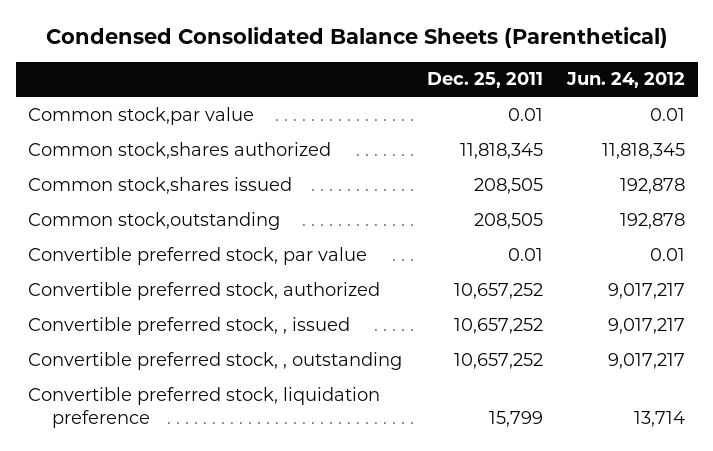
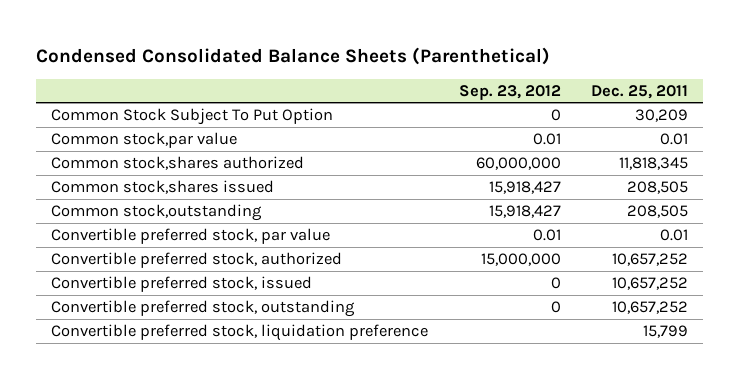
[566,72,686,89] Jun. 24, 2012 -> none
none -> [458,84,561,100] Sep. 23, 2012
none -> [51,108,334,126] Common Stock Subject To Put Option
[27,316,350,335] Convertible preferred stock, , issued -> [51,276,313,293] Convertible preferred stock, issued
[27,351,402,370] Convertible preferred stock, , outstanding -> [51,300,356,318] Convertible preferred stock, outstanding

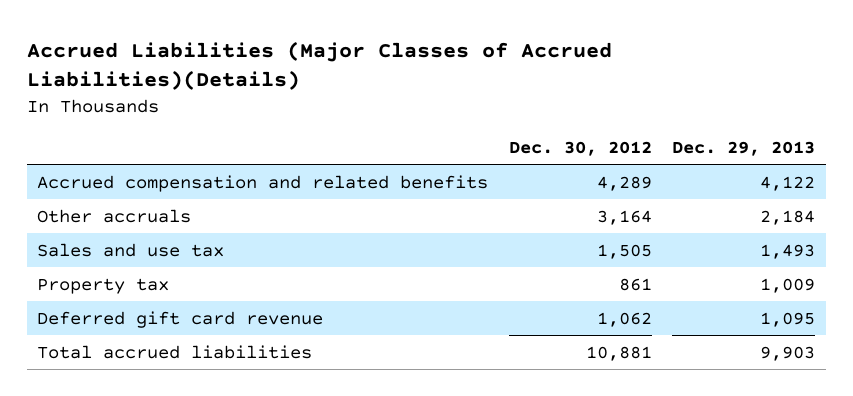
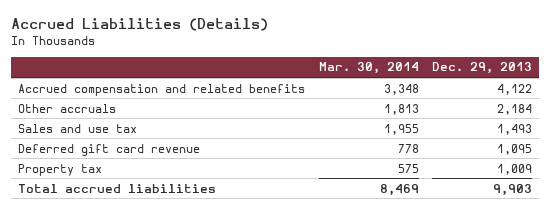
[27,40,613,90] Accrued Liabilities (Major Classes of Accrued Liabilities)(Details) -> [11,18,269,32] Accrued Liabilities (Details)
[508,141,652,157] Dec. 30, 2012 -> none
none -> [318,62,419,75] Mar. 30, 2014
[37,277,170,294] Property tax -> [17,163,102,176] Property tax

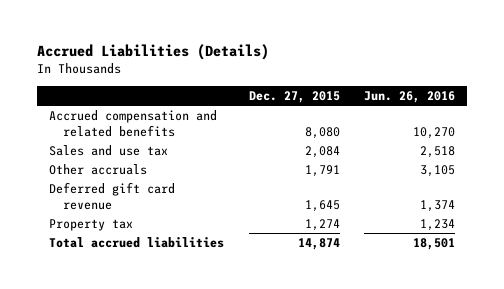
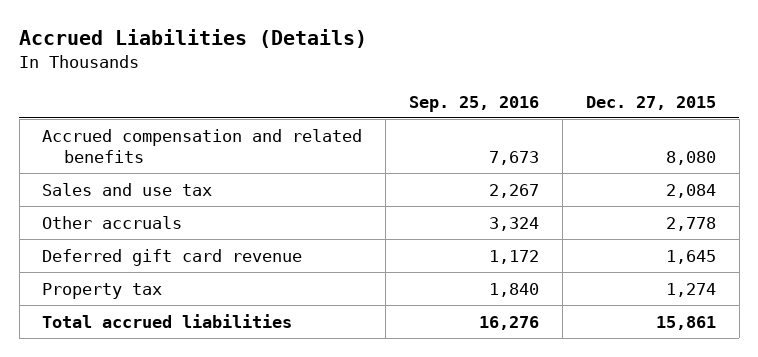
[364,90,456,103] Jun. 26, 2016 -> none
none -> [409,95,540,112] Sep. 25, 2016
[304,165,340,178] 1,791 -> [665,216,716,231] 2,778
[297,238,340,251] 14,874 -> [655,315,716,330] 15,861

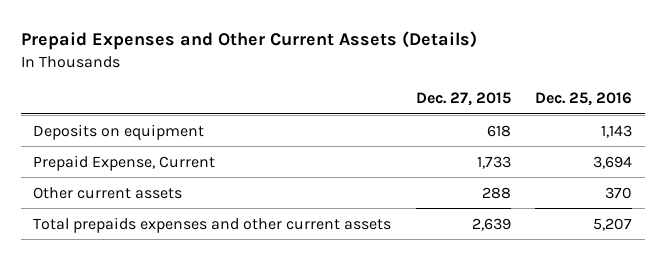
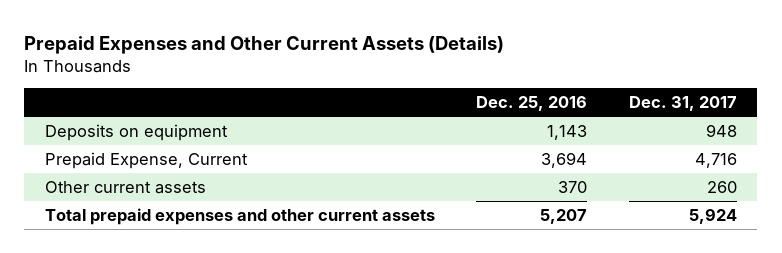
[415,92,511,107] Dec. 27, 2015 -> none
none -> [628,95,737,111] Dec. 31, 2017
[32,216,391,233] Total prepaids expenses and other current assets -> [44,208,435,226] Total prepaid expenses and other current assets

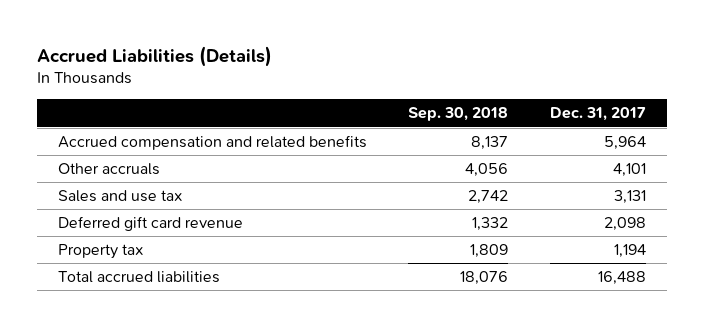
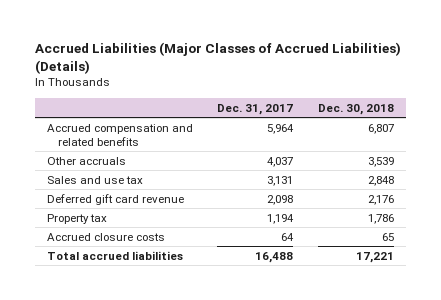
[36,45,272,67] Accrued Liabilities (Details) -> [34,41,401,74] Accrued Liabilities (Major Classes of Accrued Liabilities) (Details)
[408,107,509,122] Sep. 30, 2018 -> none
none -> [317,103,394,115] Dec. 30, 2018
[613,163,647,178] 4,101 -> [267,156,294,167] 4,037
none -> [46,232,165,241] Accrued closure costs

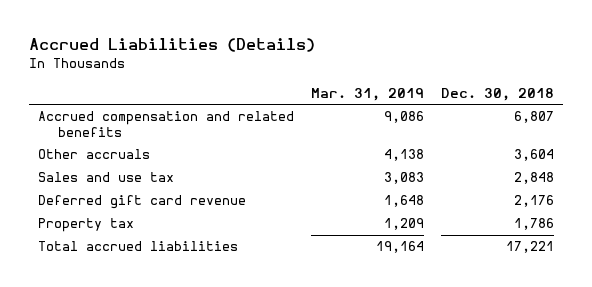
[34,41,401,74] Accrued Liabilities (Major Classes of Accrued Liabilities) (Details) -> [29,37,316,52] Accrued Liabilities (Details)
[217,103,294,115] Dec. 31, 2017 -> none
none -> [311,87,425,101] Mar. 31, 2019
[367,156,394,167] 3,539 -> [514,149,555,162] 3,604
[46,232,165,241] Accrued closure costs -> none

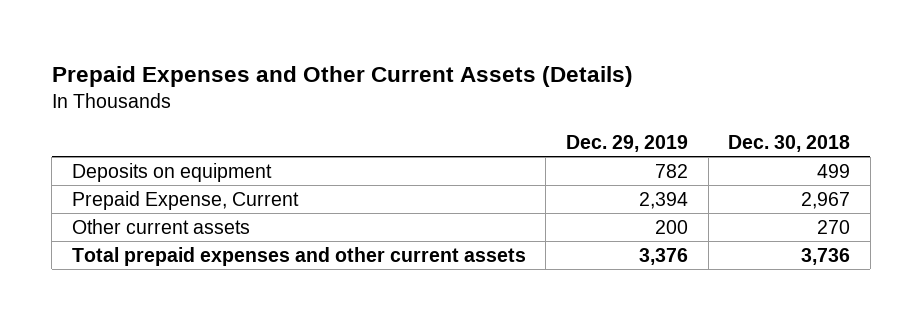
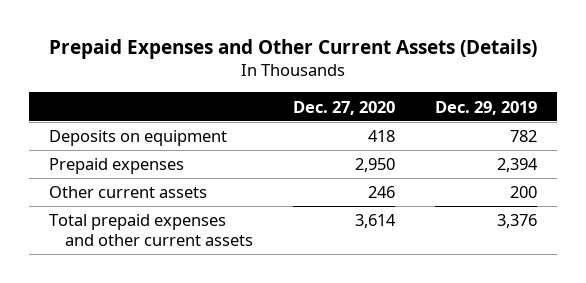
[728,134,851,152] Dec. 30, 2018 -> none
none -> [292,100,395,115] Dec. 27, 2020
[71,190,299,210] Prepaid Expense, Current -> [48,158,184,175] Prepaid expenses

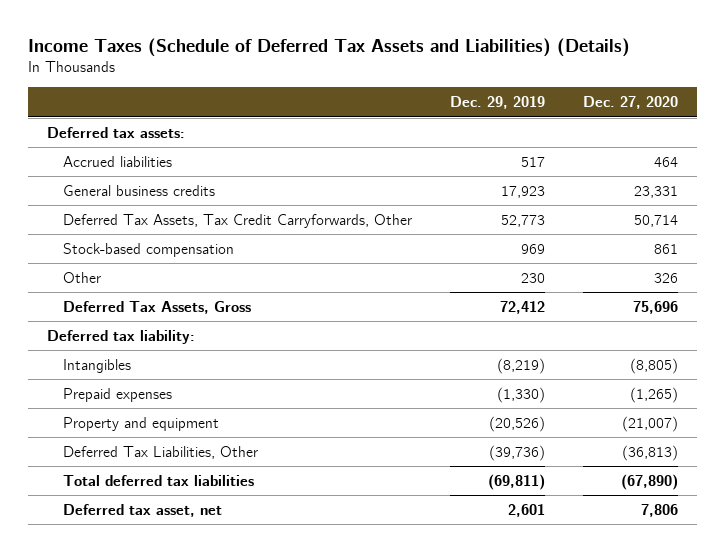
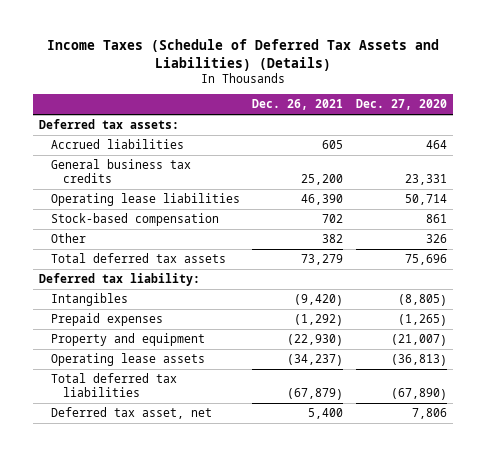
[450,96,546,110] Dec. 29, 2019 -> none
none -> [252,99,344,111] Dec. 26, 2021
[63,184,216,196] General business credits -> [50,159,191,183] General business tax credits
[63,213,413,228] Deferred Tax Assets, Tax Credit Carryforwards, Other -> [50,193,240,207] Operating lease liabilities
[63,300,252,314] Deferred Tax Assets, Gross -> [50,253,226,264] Total deferred tax assets
[63,445,259,459] Deferred Tax Liabilities, Other -> [50,353,205,367] Operating lease assets

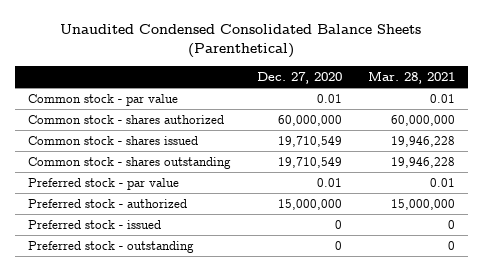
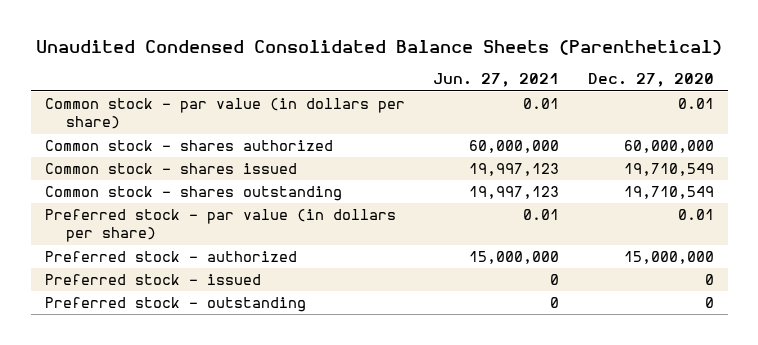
[367,70,455,84] Mar. 28, 2021 -> none
none -> [433,73,560,88] Jun. 27, 2021
[27,94,178,107] Common stock - par value -> [44,98,405,130] Common stock - par value (in dollars per share)
[27,178,179,191] Preferred stock - par value -> [44,209,396,243] Preferred stock - par value (in dollars per share)

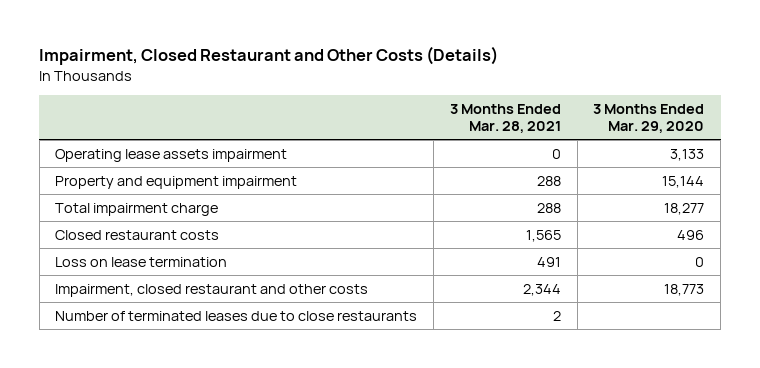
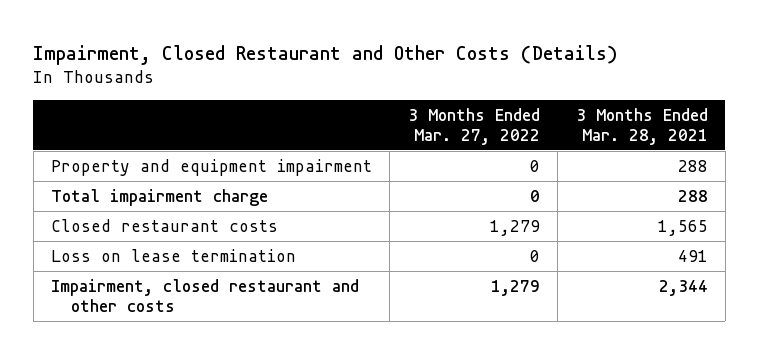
[593,104,705,133] 3 Months Ended Mar. 29, 2020 -> none
none -> [407,107,540,145] 3 Months Ended Mar. 27, 2022
[55,148,288,162] Operating lease assets impairment -> none
[55,310,418,321] Number of terminated leases due to close restaurants -> none

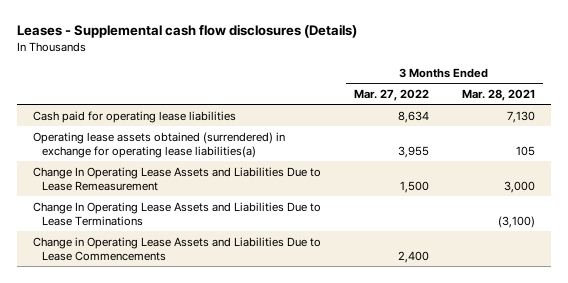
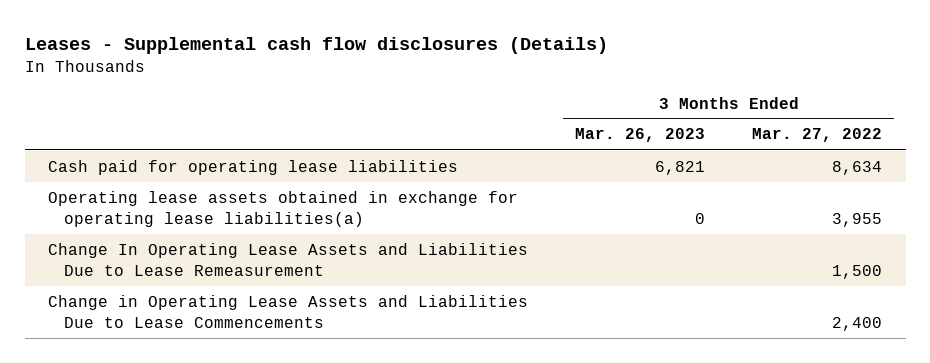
[461,89,535,102] Mar. 28, 2021 -> none
none -> [575,128,706,143] Mar. 26, 2023
[33,131,286,159] Operating lease assets obtained (surrendered) in exchange for operating lease liabilities(a) -> [48,190,519,227] Operating lease assets obtained in exchange for operating lease liabilities(a)
[33,201,322,227] Change In Operating Lease Assets and Liabilities Due to Lease Terminations -> none

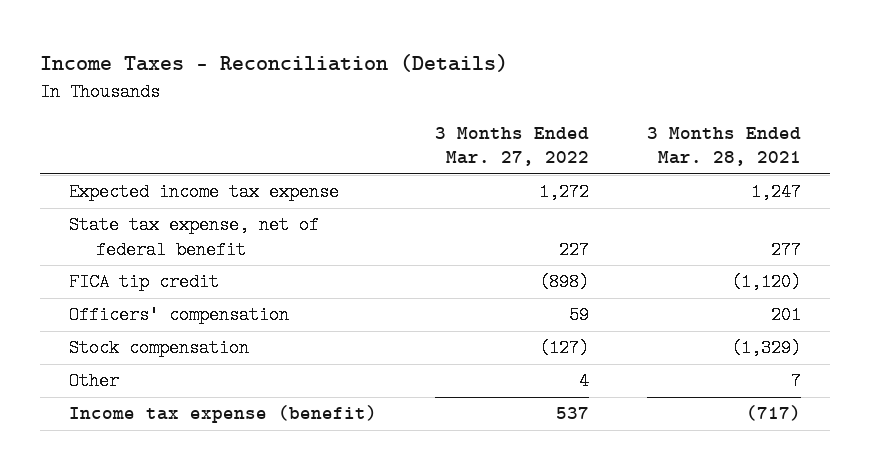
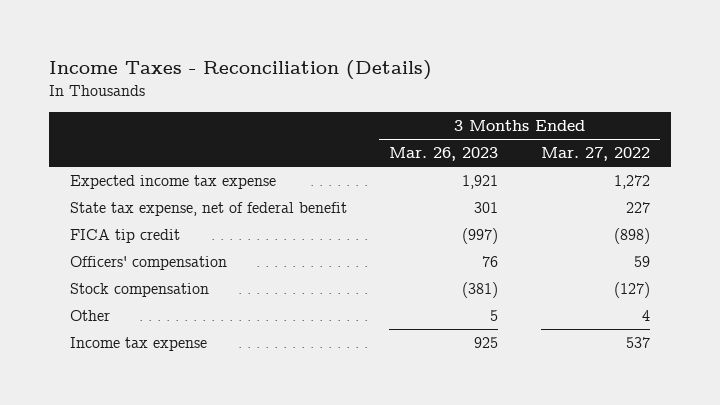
[646,126,801,167] 3 Months Ended Mar. 28, 2021 -> none
none -> [389,147,499,162] Mar. 26, 2023
[68,405,377,424] Income tax expense (benefit) -> [69,337,207,352] Income tax expense

